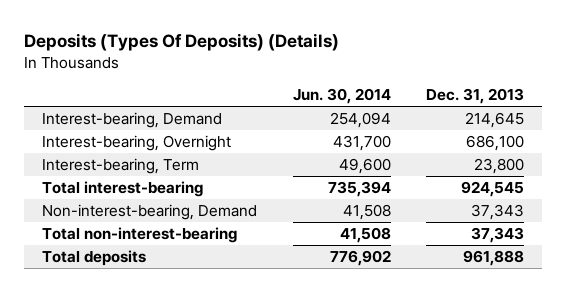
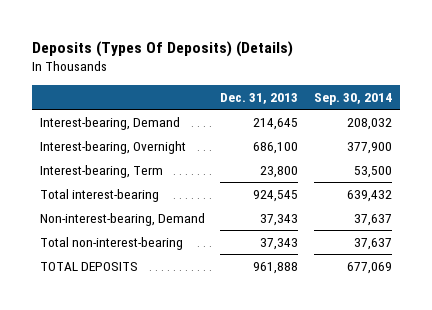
[292,88,391,105] Jun. 30, 2014 -> none
none -> [314,92,393,105] Sep. 30, 2014
[41,249,146,266] Total deposits -> [39,261,138,271] TOTAL DEPOSITS

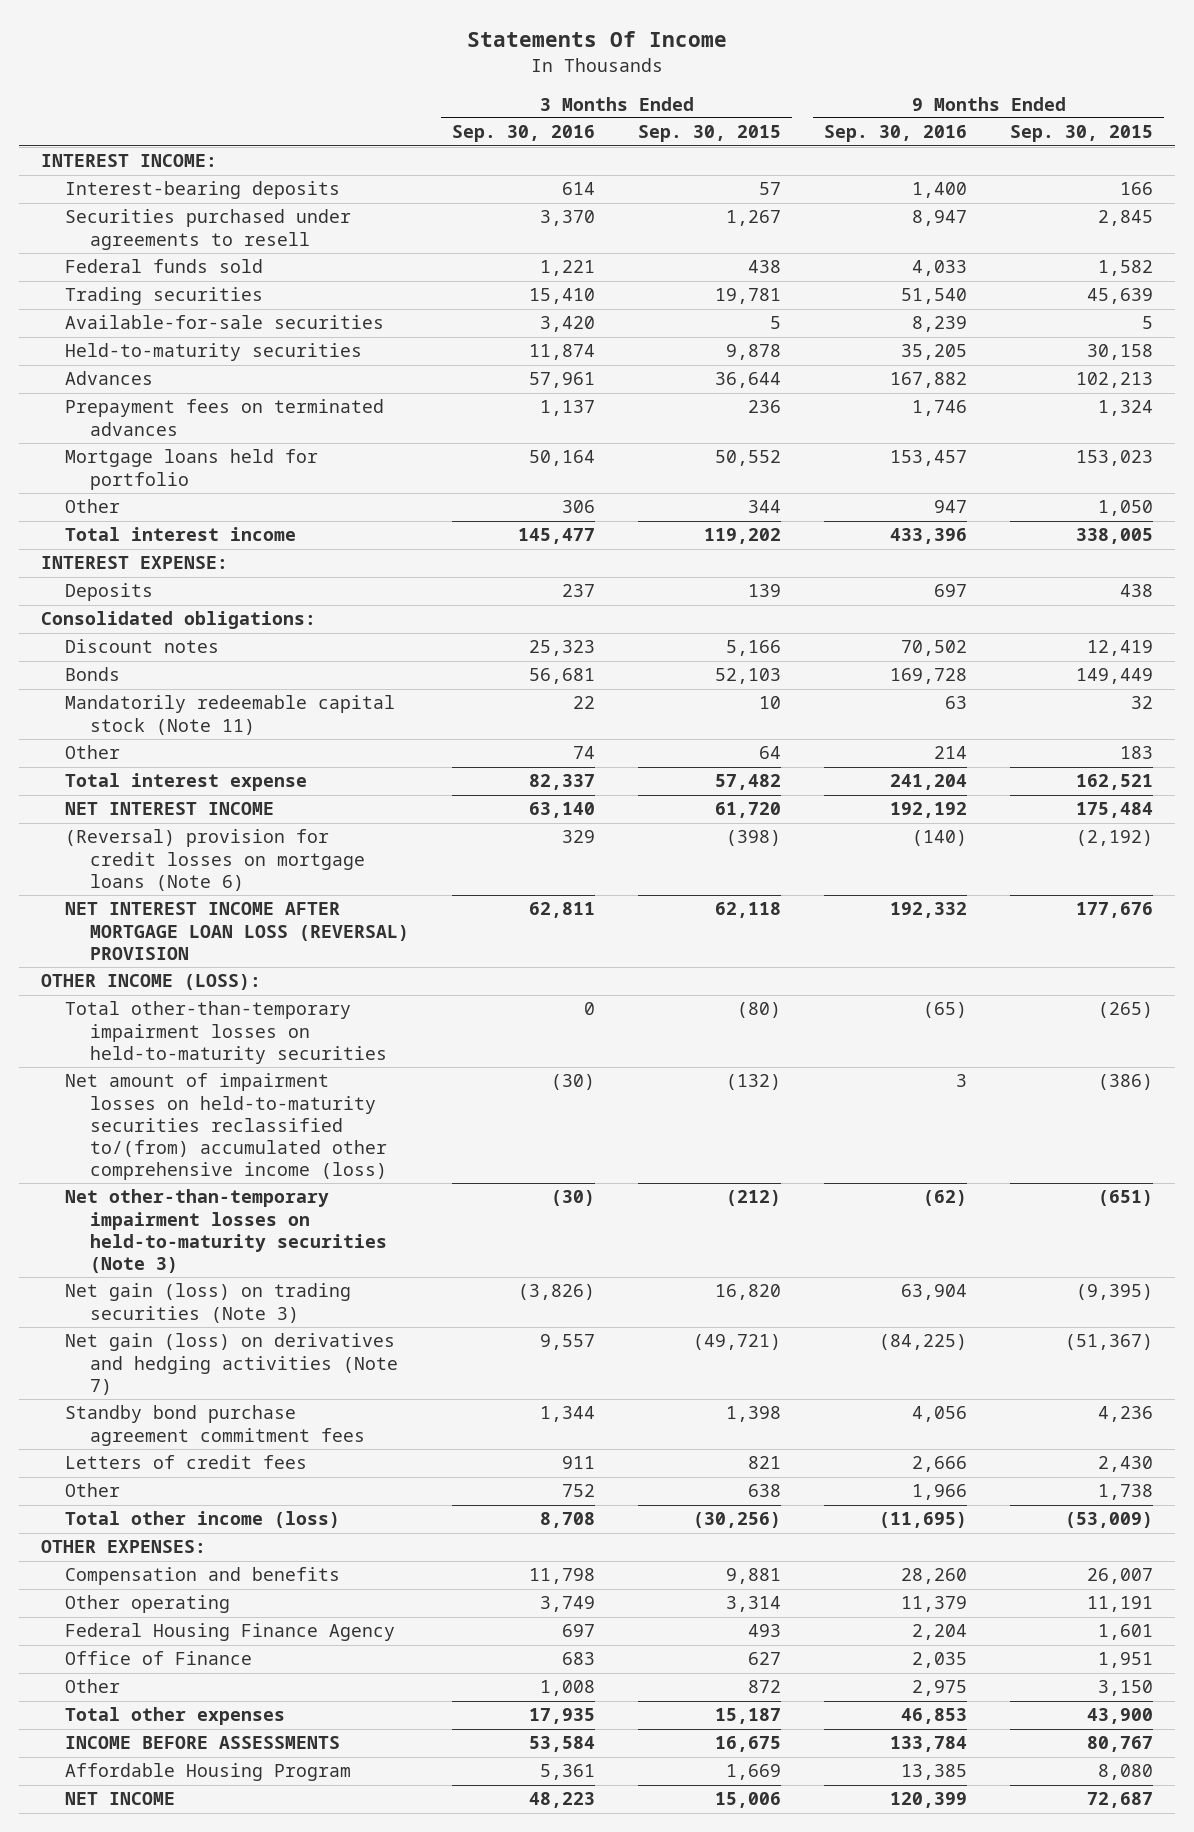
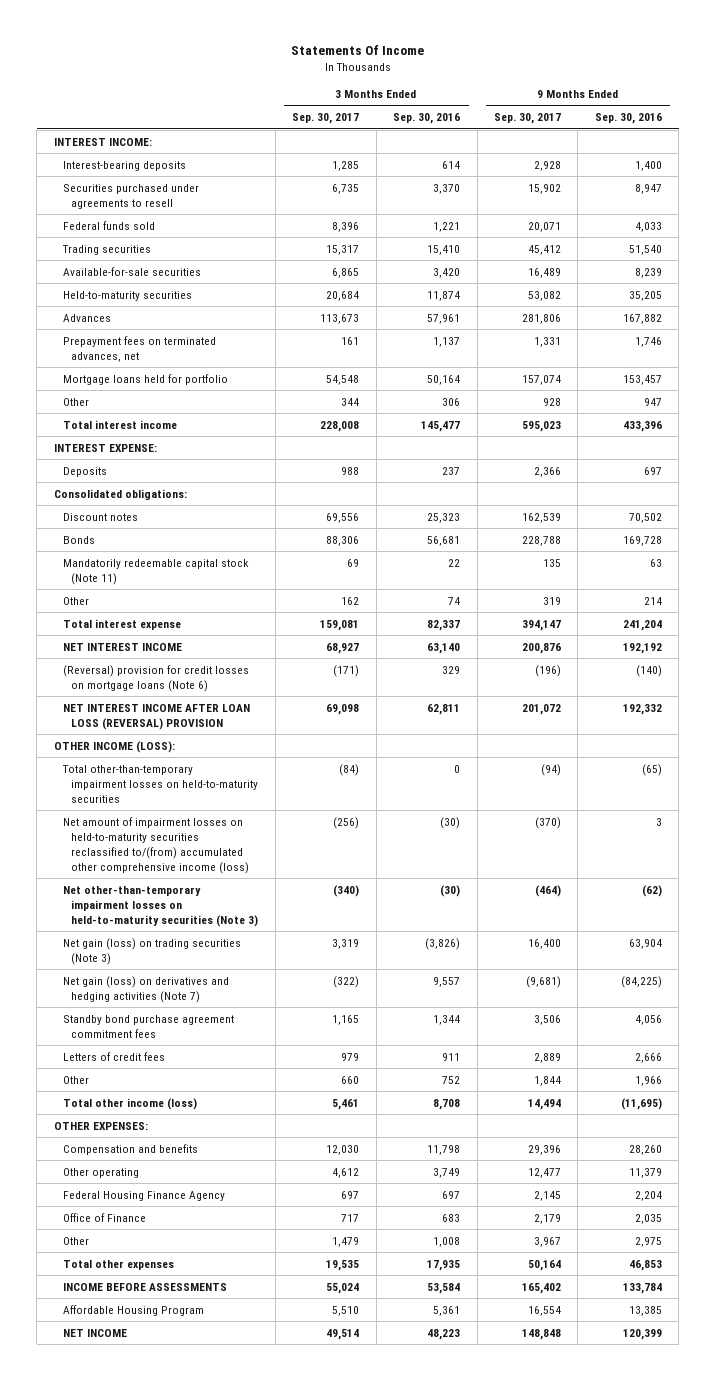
[638,125,782,143] Sep. 30, 2015 -> none
[1010,125,1154,143] Sep. 30, 2015 -> none
none -> [292,113,360,125] Sep. 30, 2017
none -> [494,113,562,125] Sep. 30, 2017
[65,399,385,436] Prepayment fees on terminated advances -> [62,335,216,362] Prepayment fees on terminated advances, net
[65,902,410,960] NET INTEREST INCOME AFTER MORTGAGE LOAN LOSS (REVERSAL) PROVISION -> [62,703,250,730] NET INTEREST INCOME AFTER LOAN LOSS (REVERSAL) PROVISION

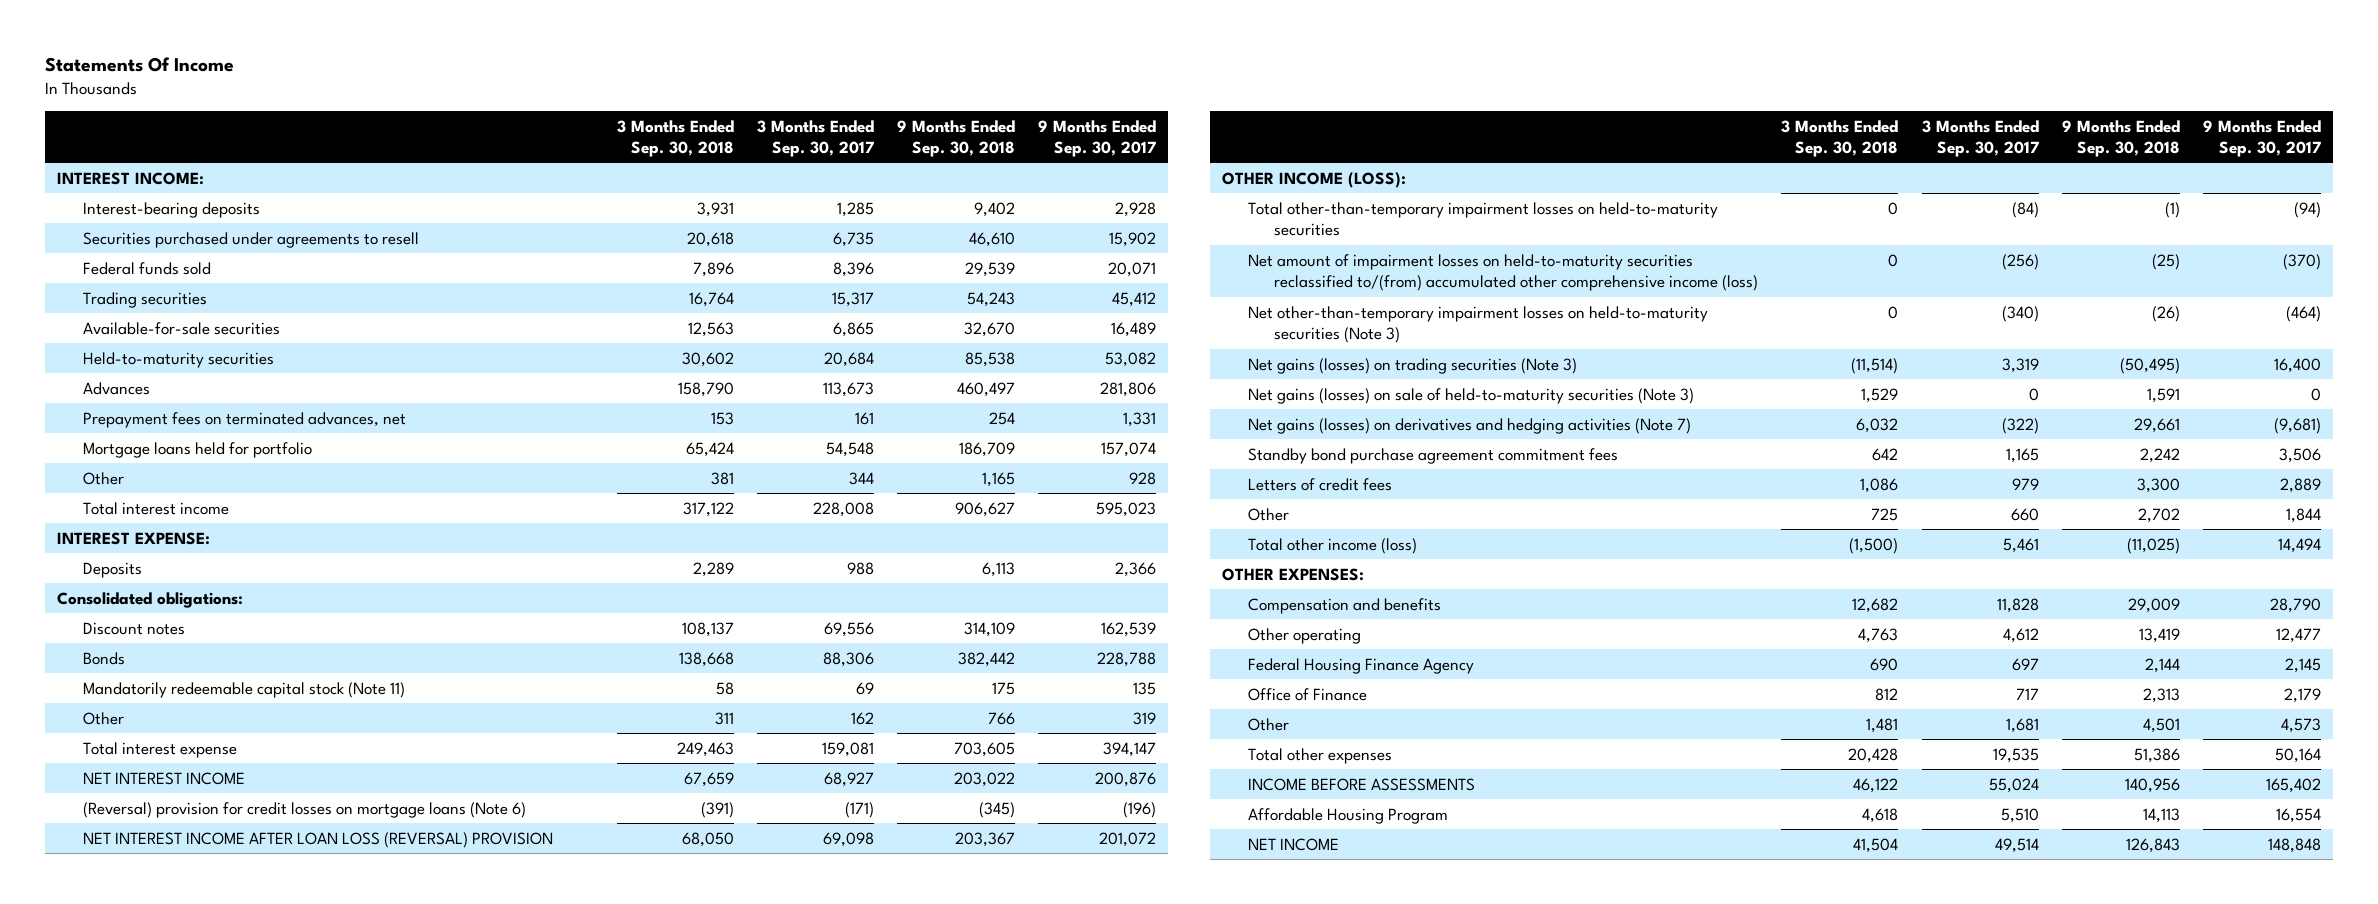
[393,113,461,125] Sep. 30, 2016 -> none
[594,113,662,125] Sep. 30, 2016 -> none
none -> [616,119,734,157] 3 Months Ended Sep. 30, 2018
none -> [897,119,1016,157] 9 Months Ended Sep. 30, 2018
[62,937,241,965] Net gain (loss) on trading securities (Note 3) -> [1247,357,1577,374] Net gains (losses) on trading securities (Note 3)
none -> [1247,387,1694,404] Net gains (losses) on sale of held-to-maturity securities (Note 3)
[62,975,229,1003] Net gain (loss) on derivatives and hedging activities (Note 7) -> [1247,417,1691,434] Net gains (losses) on derivatives and hedging activities (Note 7)
[326,1144,360,1155] 12,030 -> [1996,597,2039,613] 11,828
[528,1144,562,1155] 29,396 -> [2270,597,2322,613] 28,790
[332,1236,360,1247] 1,479 -> [2005,717,2039,733] 1,681
[534,1236,562,1247] 3,967 -> [2281,717,2322,733] 4,573

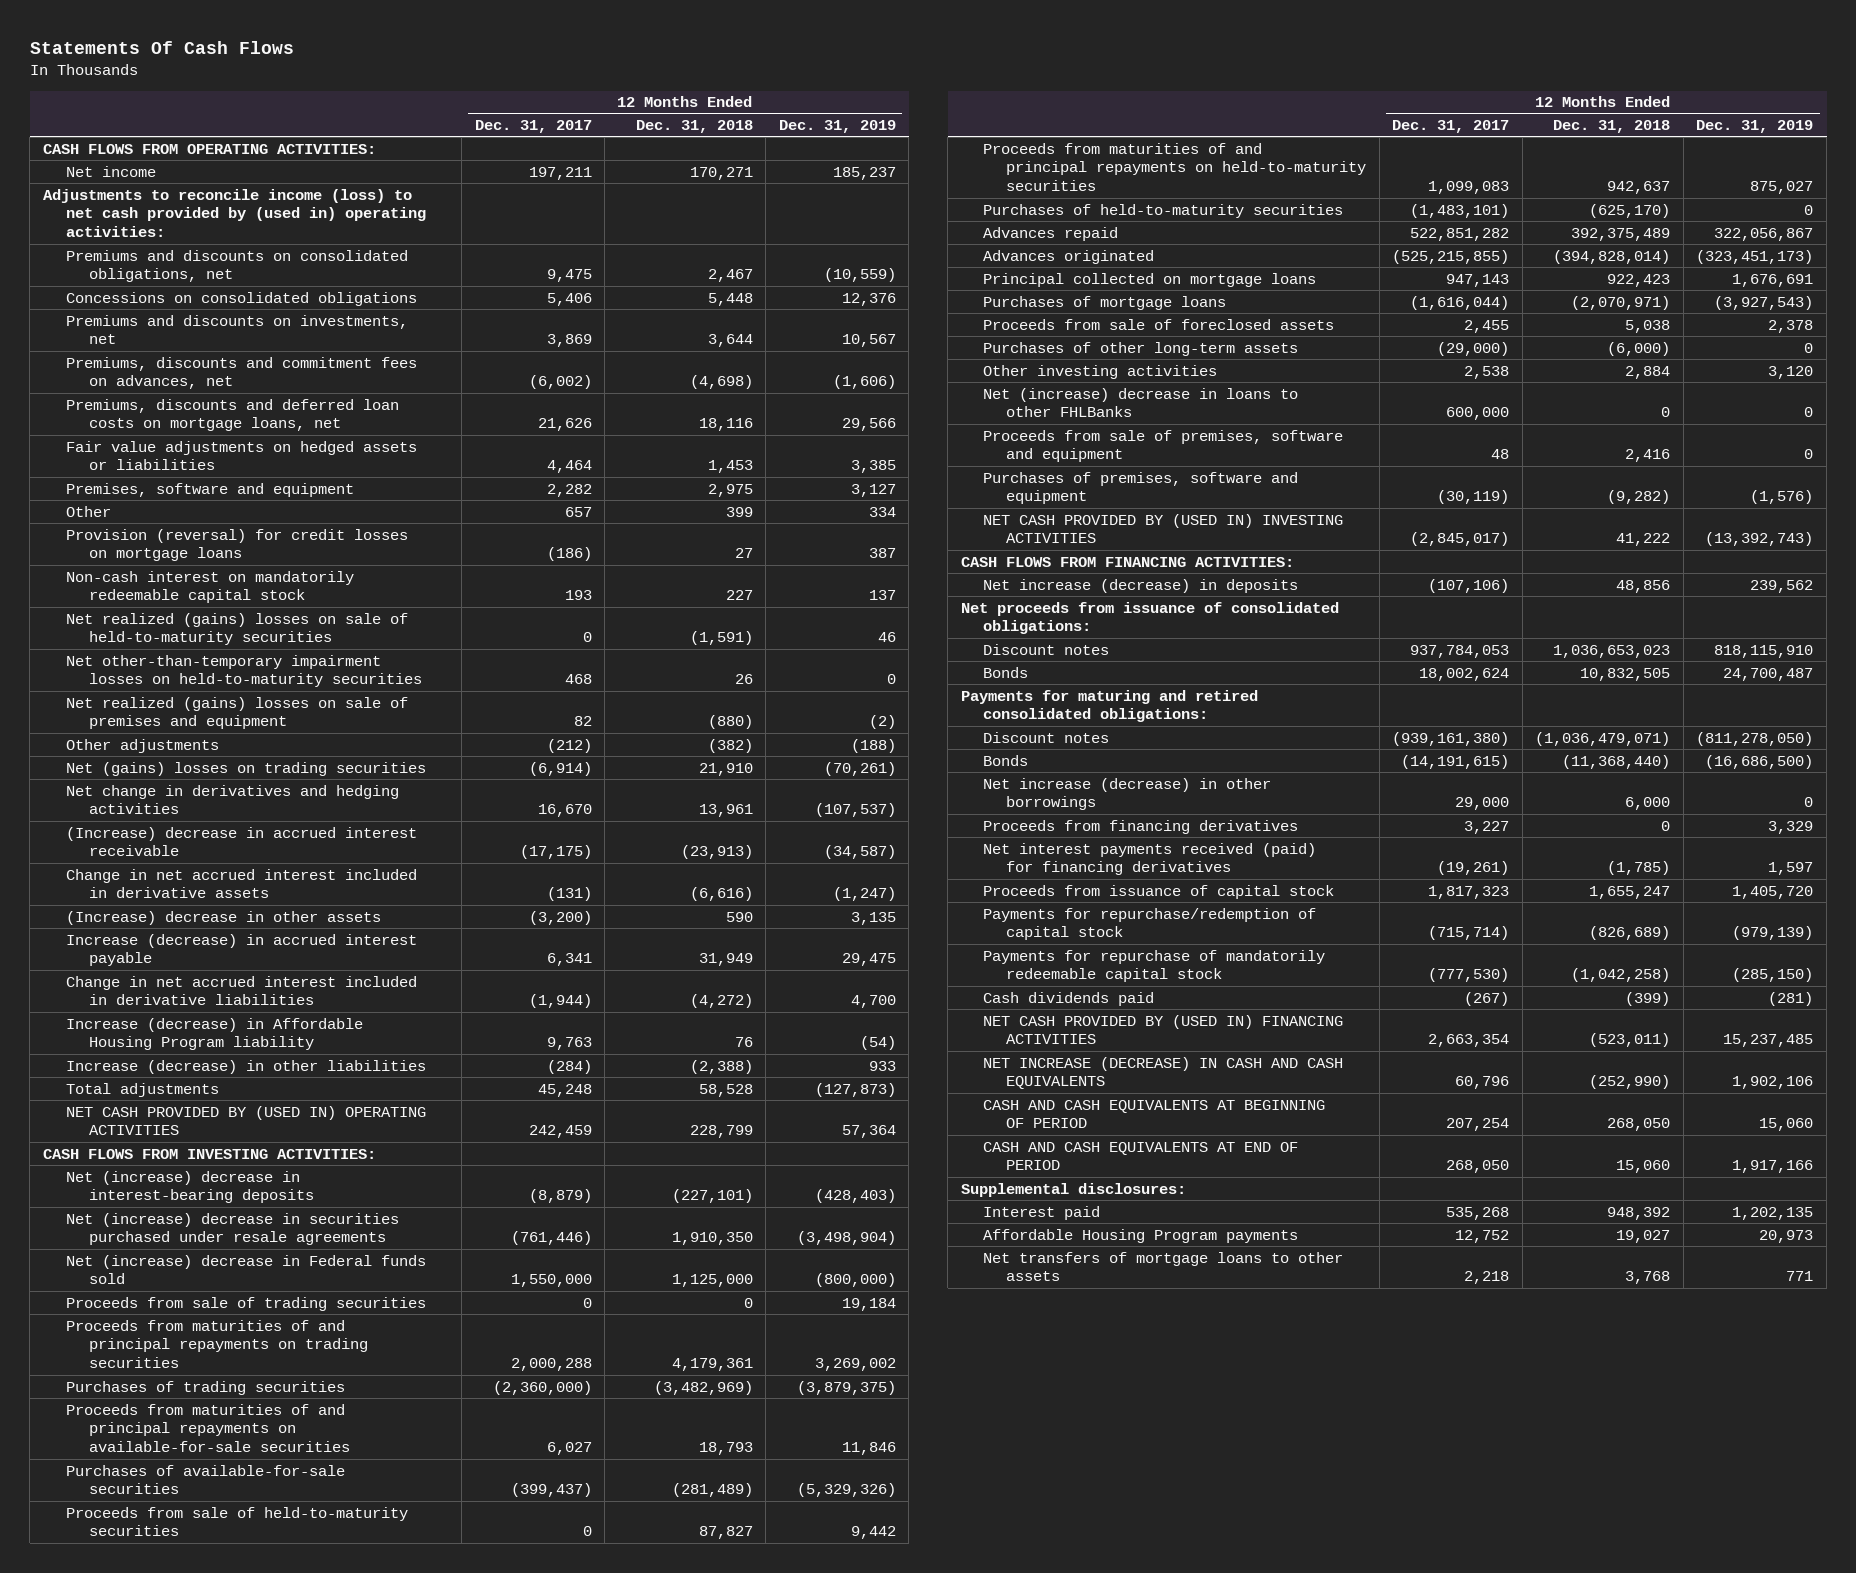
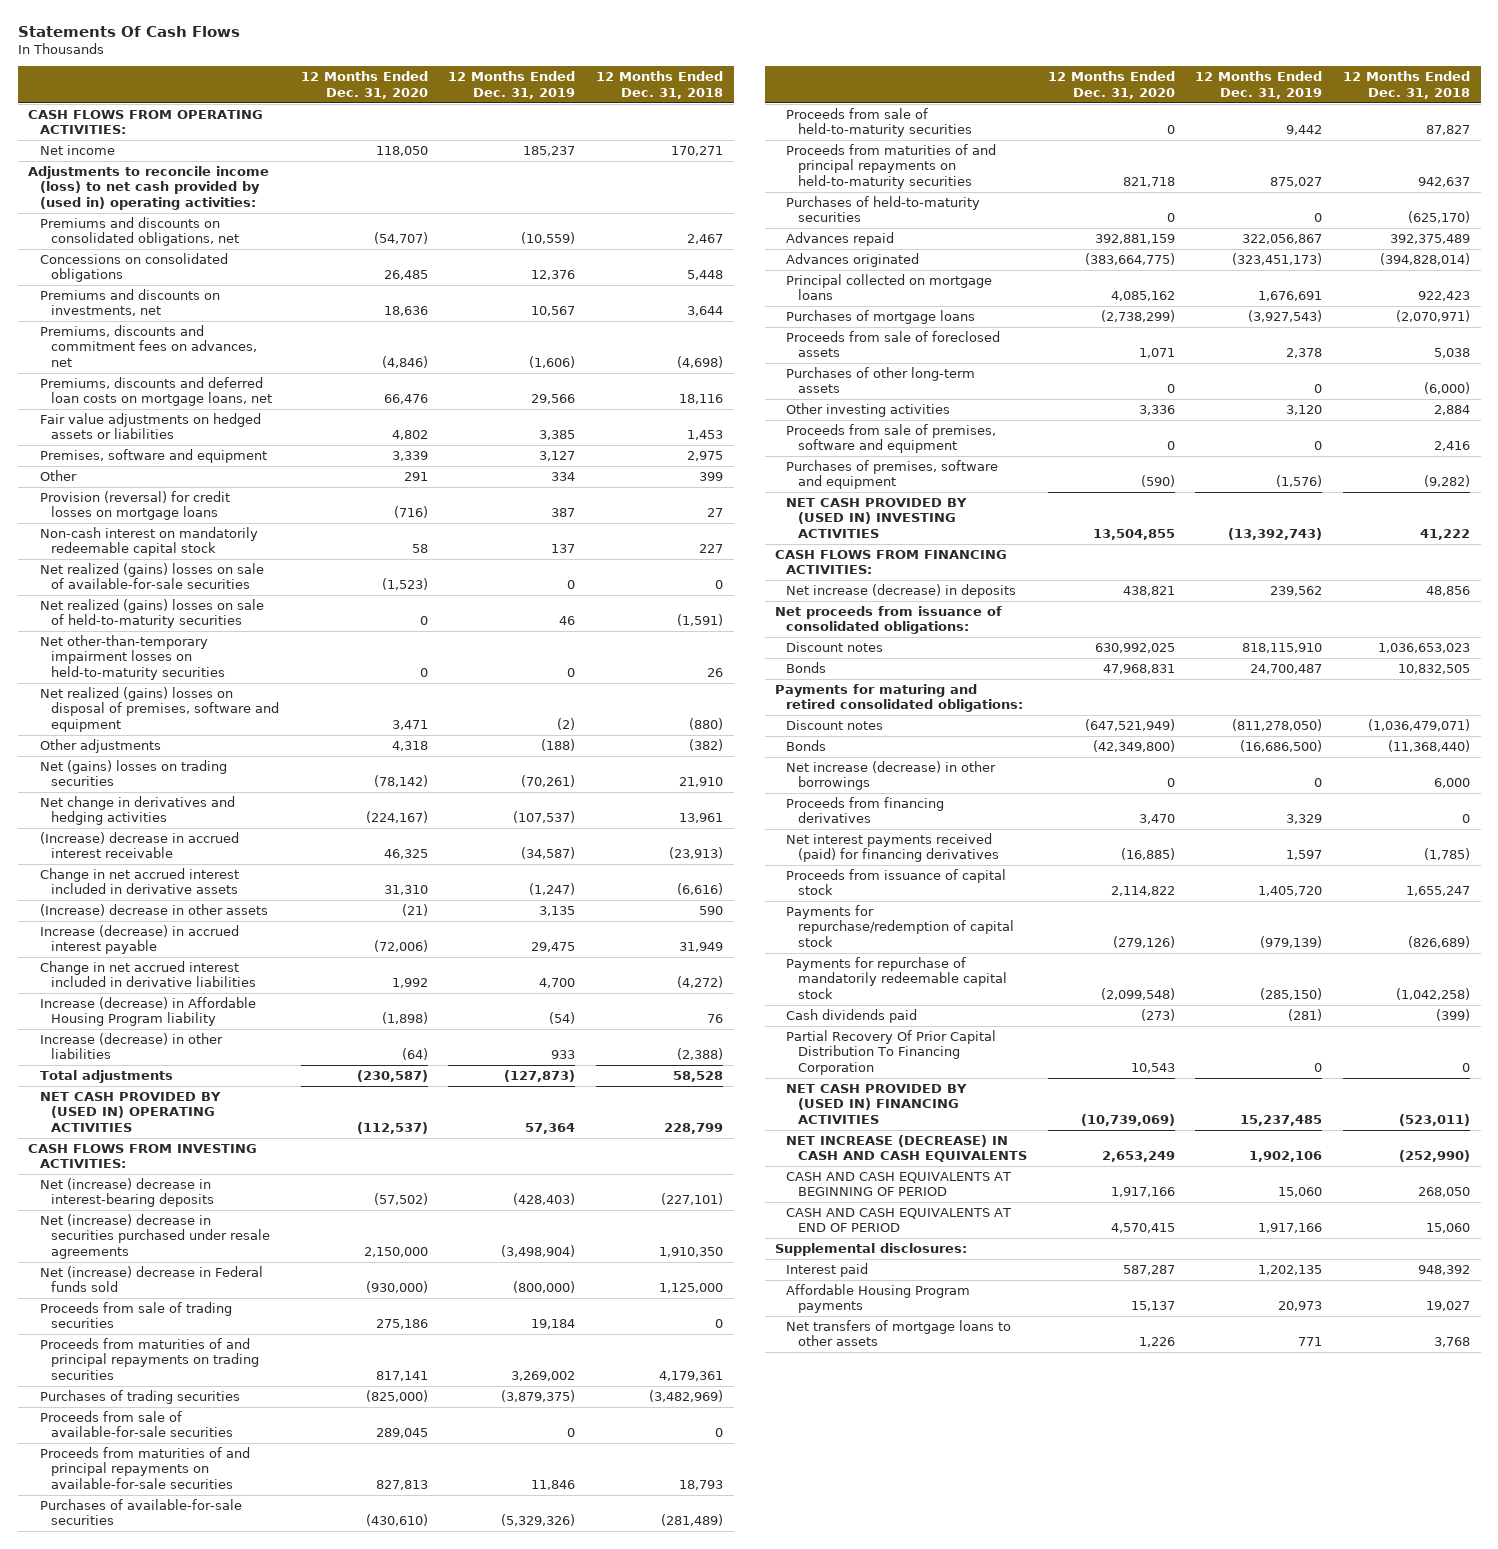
[474,120,592,134] Dec. 31, 2017 -> none
none -> [300,71,428,99] 12 Months Ended Dec. 31, 2020
none -> [39,562,264,590] Net realized (gains) losses on sale of available-for-sale securities
[65,696,408,730] Net realized (gains) losses on sale of premises and equipment -> [39,686,279,732] Net realized (gains) losses on disposal of premises, software and equipment
none -> [39,1410,233,1438] Proceeds from sale of available-for-sale securities
[983,387,1299,418] Net (increase) decrease in loans to other FHLBanks -> none
none -> [786,1029,997,1075] Partial Recovery Of Prior Capital Distribution To Financing Corporation

